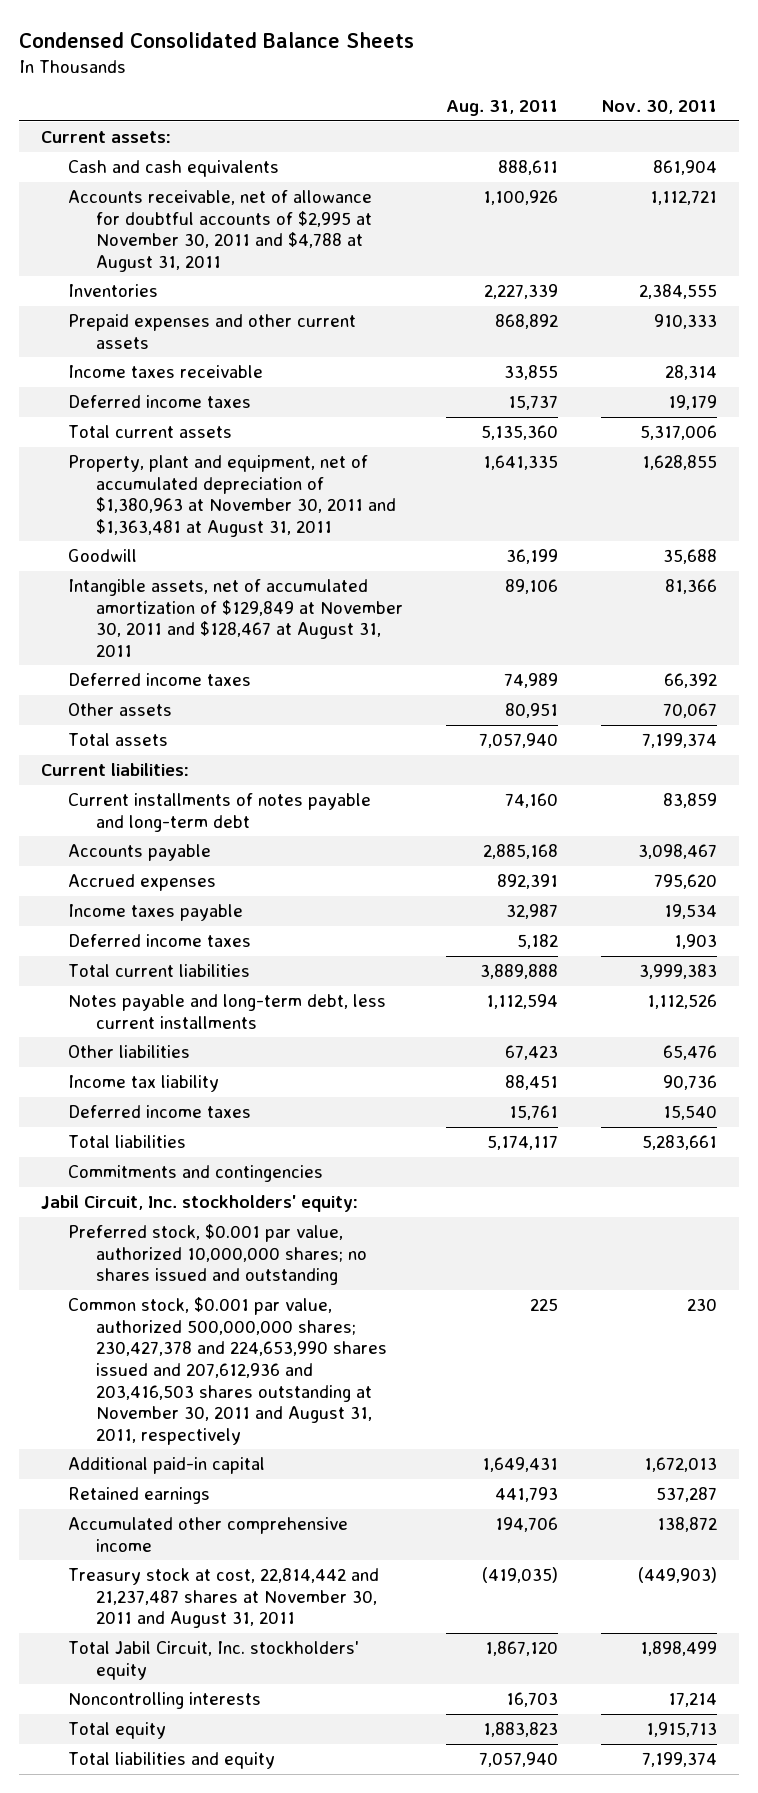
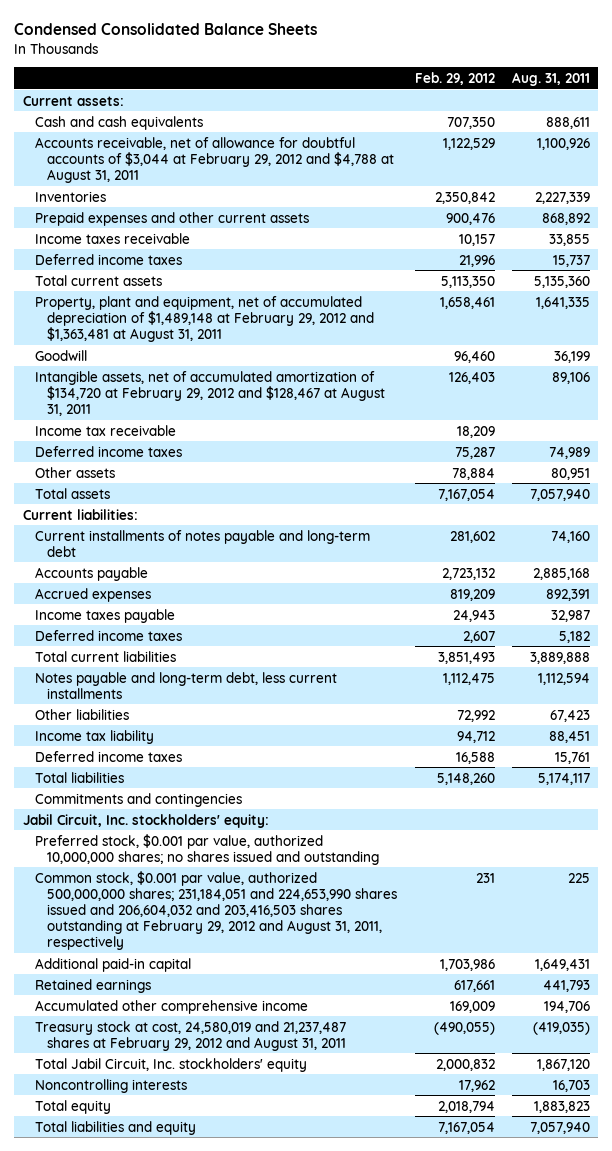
[601,100,718,115] Nov. 30, 2011 -> none
none -> [414,71,495,85] Feb. 29, 2012
[68,190,373,272] Accounts receivable, net of allowance for doubtful accounts of $2,995 at November 30, 2011 and $4,788 at August 31, 2011 -> [35,136,395,183] Accounts receivable, net of allowance for doubtful accounts of $3,044 at February 29, 2012 and $4,788 at August 31, 2011
[68,455,396,537] Property, plant and equipment, net of accumulated depreciation of $1,380,963 at November 30, 2011 and $1,363,481 at August 31, 2011 -> [35,295,375,342] Property, plant and equipment, net of accumulated depreciation of $1,489,148 at February 29, 2012 and $1,363,481 at August 31, 2011
[68,579,403,657] Intangible assets, net of accumulated amortization of $129,849 at November 30, 2011 and $128,467 at August 31, 2011 -> [35,370,386,416] Intangible assets, net of accumulated amortization of $134,720 at February 29, 2012 and $128,467 at August 31, 2011
none -> [35,424,177,436] Income tax receivable
[68,1297,387,1445] Common stock, $0.001 par value, authorized 500,000,000 shares; 230,427,378 and 224,653,990 shares issued and 207,612,936 and 203,416,503 shares outstanding at November 30, 2011 and August 31, 2011, respectively -> [35,870,398,951] Common stock, $0.001 par value, authorized 500,000,000 shares; 231,184,051 and 224,653,990 shares issued and 206,604,032 and 203,416,503 shares outstanding at February 29, 2012 and August 31, 2011, respectively
[68,1568,380,1629] Treasury stock at cost, 22,814,442 and 21,237,487 shares at November 30, 2011 and August 31, 2011 -> [35,1020,347,1051] Treasury stock at cost, 24,580,019 and 21,237,487 shares at February 29, 2012 and August 31, 2011

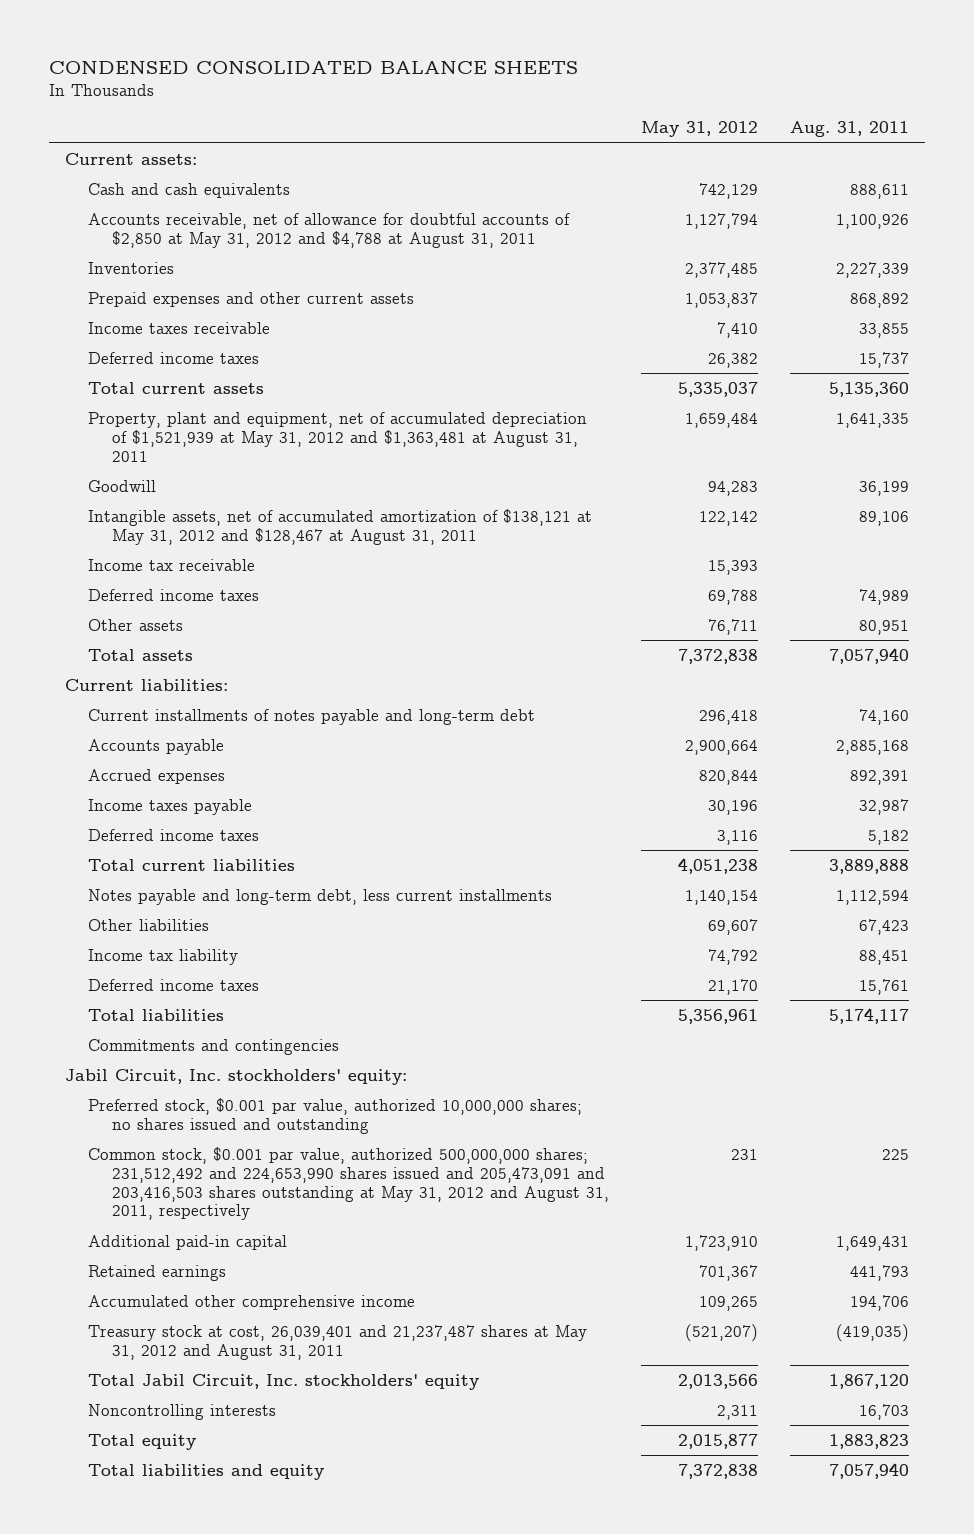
[14,23,318,36] Condensed Consolidated Balance Sheets -> [48,61,578,75] CONDENSED CONSOLIDATED BALANCE SHEETS
[414,71,495,85] Feb. 29, 2012 -> none
none -> [640,121,758,138] May 31, 2012
[35,136,395,183] Accounts receivable, net of allowance for doubtful accounts of $3,044 at February 29, 2012 and $4,788 at August 31, 2011 -> [88,212,571,248] Accounts receivable, net of allowance for doubtful accounts of $2,850 at May 31, 2012 and $4,788 at August 31, 2011
[35,295,375,342] Property, plant and equipment, net of accumulated depreciation of $1,489,148 at February 29, 2012 and $1,363,481 at August 31, 2011 -> [88,411,588,462] Property, plant and equipment, net of accumulated depreciation of $1,521,939 at May 31, 2012 and $1,363,481 at August 31, 2011
[35,370,386,416] Intangible assets, net of accumulated amortization of $134,720 at February 29, 2012 and $128,467 at August 31, 2011 -> [88,508,593,545] Intangible assets, net of accumulated amortization of $138,121 at May 31, 2012 and $128,467 at August 31, 2011
[35,870,398,951] Common stock, $0.001 par value, authorized 500,000,000 shares; 231,184,051 and 224,653,990 shares issued and 206,604,032 and 203,416,503 shares outstanding at February 29, 2012 and August 31, 2011, respectively -> [88,1146,610,1221] Common stock, $0.001 par value, authorized 500,000,000 shares; 231,512,492 and 224,653,990 shares issued and 205,473,091 and 203,416,503 shares outstanding at May 31, 2012 and August 31, 2011, respectively
[35,1020,347,1051] Treasury stock at cost, 24,580,019 and 21,237,487 shares at February 29, 2012 and August 31, 2011 -> [88,1324,588,1360] Treasury stock at cost, 26,039,401 and 21,237,487 shares at May 31, 2012 and August 31, 2011

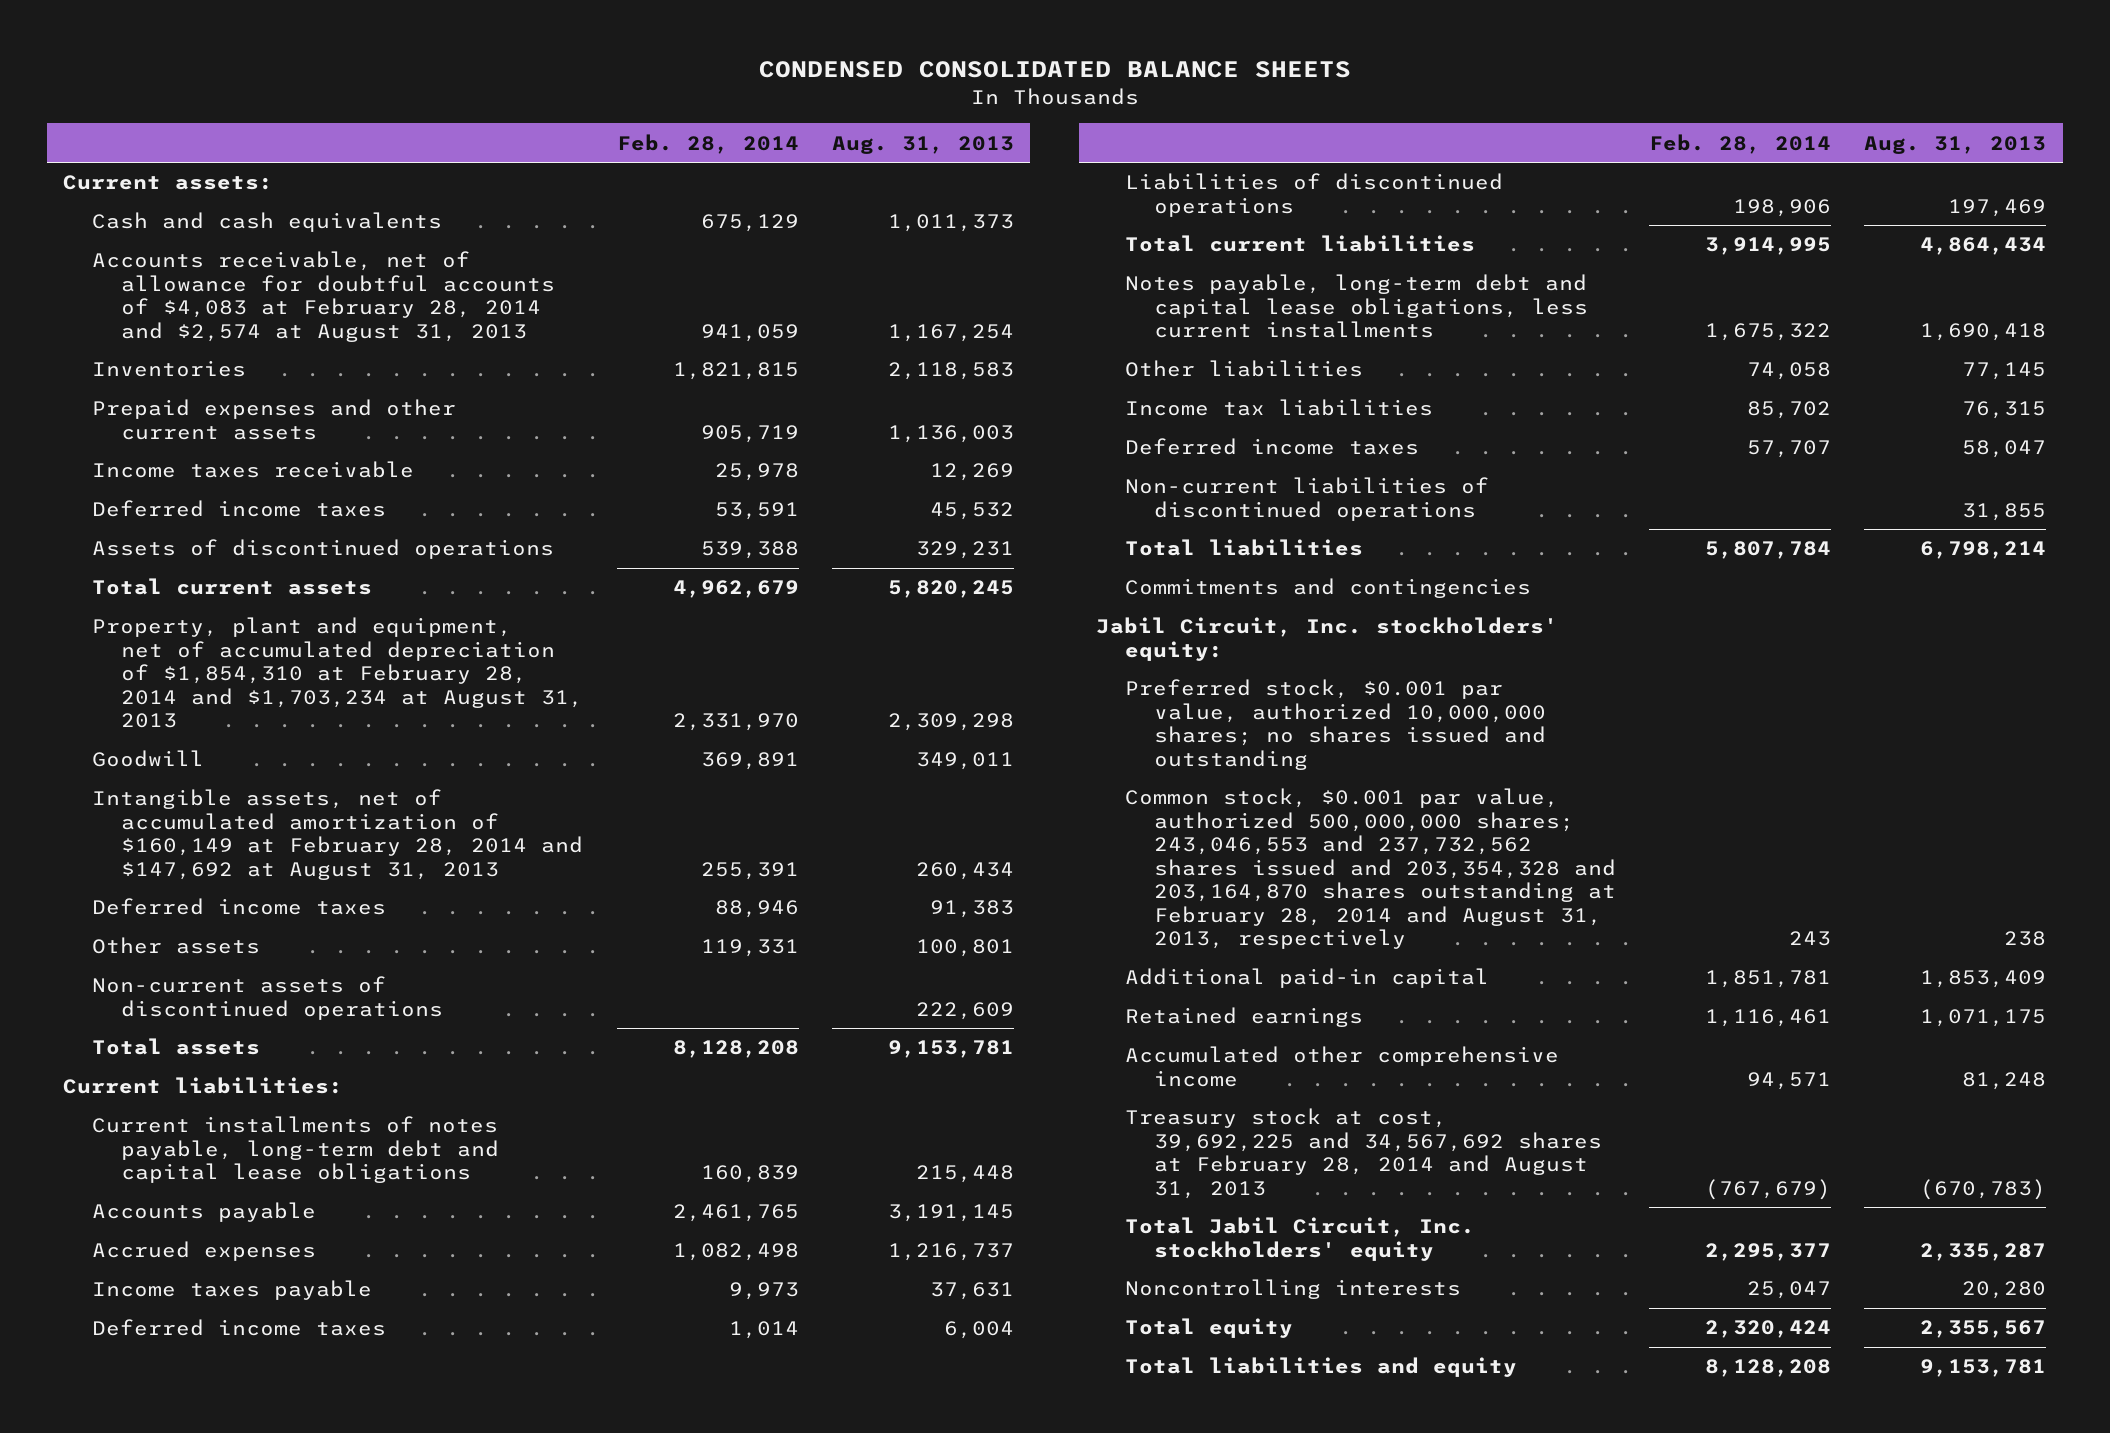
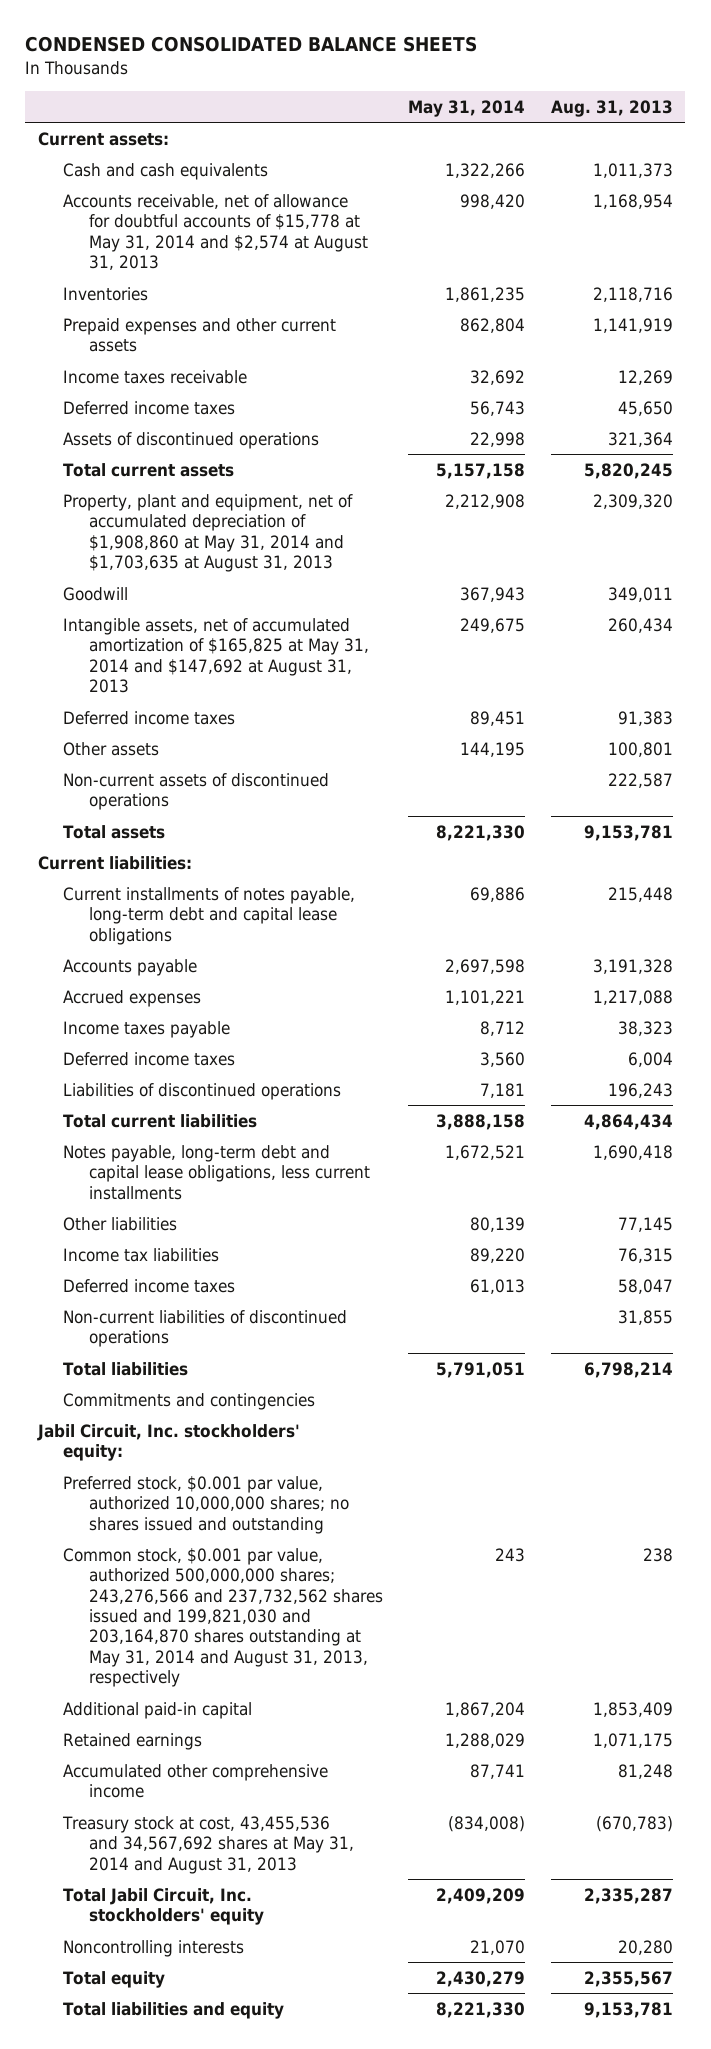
[616,133,799,154] Feb. 28, 2014 -> none
none -> [408,99,526,117] May 31, 2014
[92,251,556,342] Accounts receivable, net of allowance for doubtful accounts of $4,083 at February 28, 2014 and $2,574 at August 31, 2013 -> [63,193,368,270] Accounts receivable, net of allowance for doubtful accounts of $15,778 at May 31, 2014 and $2,574 at August 31, 2013
[887,323,1014,342] 1,167,254 -> [592,193,673,209] 1,168,954
[887,362,1014,381] 2,118,583 -> [592,286,673,302] 2,118,716
[887,424,1014,443] 1,136,003 -> [592,317,673,333] 1,141,919
[929,502,1014,521] 45,532 -> [617,400,673,416] 45,650
[915,541,1014,560] 329,231 -> [607,431,673,447] 321,364
[92,617,584,729] Property, plant and equipment, net of accumulated depreciation of $1,854,310 at February 28, 2014 and $1,703,234 at August 31, 2013 -> [63,493,354,572] Property, plant and equipment, net of accumulated depreciation of $1,908,860 at May 31, 2014 and $1,703,635 at August 31, 2013
[887,713,1014,732] 2,309,298 -> [592,493,673,509] 2,309,320
[92,789,584,880] Intangible assets, net of accumulated amortization of $160,149 at February 28, 2014 and $147,692 at August 31, 2013 -> [63,617,369,693] Intangible assets, net of accumulated amortization of $165,825 at May 31, 2014 and $147,692 at August 31, 2013
[915,1001,1014,1020] 222,609 -> [607,772,673,788] 222,587
[887,1204,1014,1223] 3,191,145 -> [592,958,673,974] 3,191,328
[887,1243,1014,1262] 1,216,737 -> [592,989,673,1005] 1,217,088
[929,1282,1014,1301] 37,631 -> [617,1020,673,1036] 38,323
[1948,198,2047,217] 197,469 -> [607,1082,673,1098] 196,243
[1125,788,1617,950] Common stock, $0.001 par value, authorized 500,000,000 shares; 243,046,553 and 237,732,562 shares issued and 203,354,328 and 203,164,870 shares outstanding at February 28, 2014 and August 31, 2013, respectively -> [63,1547,383,1687] Common stock, $0.001 par value, authorized 500,000,000 shares; 243,276,566 and 237,732,562 shares issued and 199,821,030 and 203,164,870 shares outstanding at May 31, 2014 and August 31, 2013, respectively
[1125,1108,1603,1199] Treasury stock at cost, 39,692,225 and 34,567,692 shares at February 28, 2014 and August 31, 2013 -> [62,1815,354,1874] Treasury stock at cost, 43,455,536 and 34,567,692 shares at May 31, 2014 and August 31, 2013

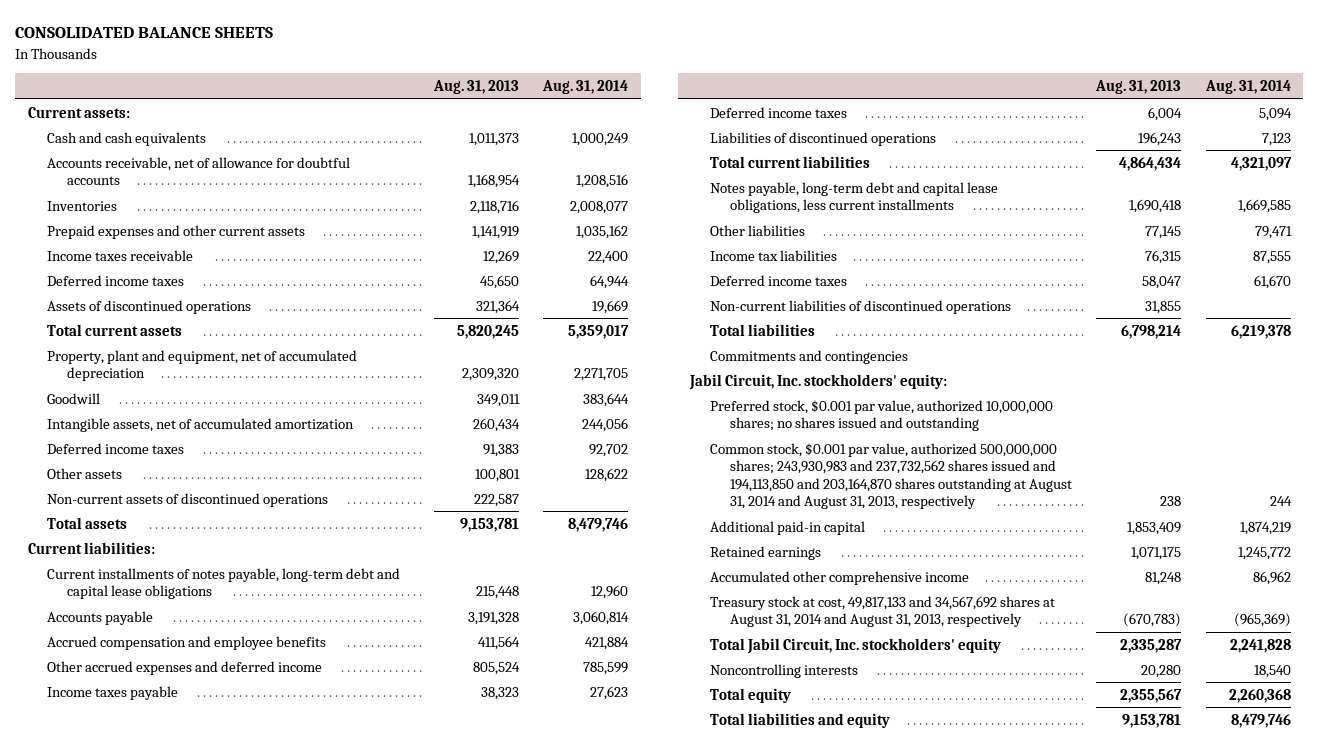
[25,36,478,53] CONDENSED CONSOLIDATED BALANCE SHEETS -> [15,27,274,39] CONSOLIDATED BALANCE SHEETS
[408,99,526,117] May 31, 2014 -> none
none -> [542,80,629,95] Aug. 31, 2014
[63,193,368,270] Accounts receivable, net of allowance for doubtful accounts of $15,778 at May 31, 2014 and $2,574 at August 31, 2013 -> [47,156,351,186] Accounts receivable, net of allowance for doubtful accounts
[63,493,354,572] Property, plant and equipment, net of accumulated depreciation of $1,908,860 at May 31, 2014 and $1,703,635 at August 31, 2013 -> [47,349,358,382] Property, plant and equipment, net of accumulated depreciation
[63,617,369,693] Intangible assets, net of accumulated amortization of $165,825 at May 31, 2014 and $147,692 at August 31, 2013 -> [47,417,355,432] Intangible assets, net of accumulated amortization
[63,989,202,1007] Accrued expenses -> none
none -> [47,635,327,650] Accrued compensation and employee benefits
none -> [47,660,323,675] Other accrued expenses and deferred income
[63,1547,383,1687] Common stock, $0.001 par value, authorized 500,000,000 shares; 243,276,566 and 237,732,562 shares issued and 199,821,030 and 203,164,870 shares outstanding at May 31, 2014 and August 31, 2013, respectively -> [710,442,1072,510] Common stock, $0.001 par value, authorized 500,000,000 shares; 243,930,983 and 237,732,562 shares issued and 194,113,850 and 203,164,870 shares outstanding at August 31, 2014 and August 31, 2013, respectively
[62,1815,354,1874] Treasury stock at cost, 43,455,536 and 34,567,692 shares at May 31, 2014 and August 31, 2013 -> [710,595,1056,628] Treasury stock at cost, 49,817,133 and 34,567,692 shares at August 31, 2014 and August 31, 2013, respectively

